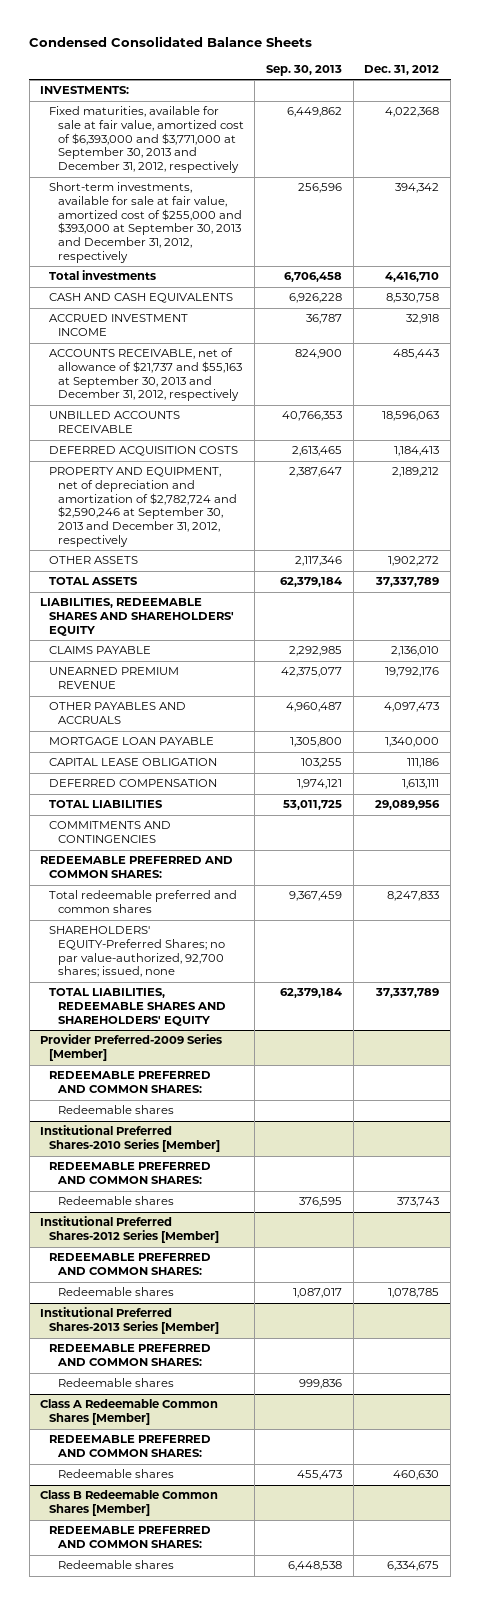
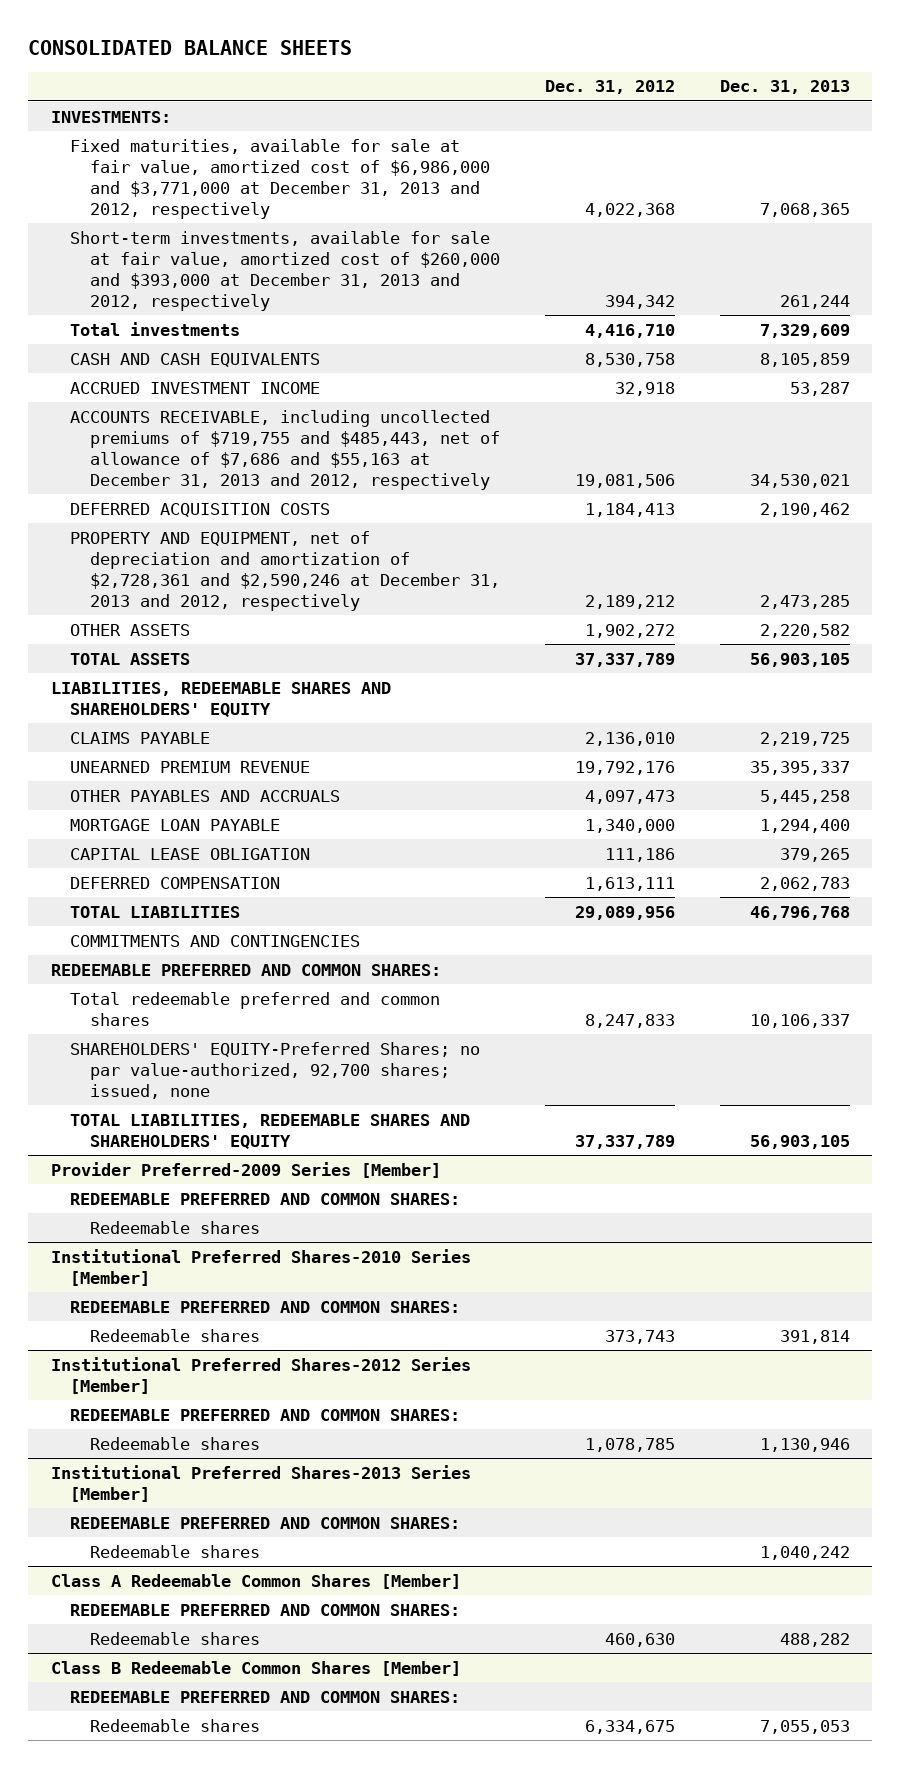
[29,36,313,48] Condensed Consolidated Balance Sheets -> [28,39,353,55] CONSOLIDATED BALANCE SHEETS
[266,64,343,76] Sep. 30, 2013 -> none
none -> [719,80,850,95] Dec. 31, 2013
[49,106,244,174] Fixed maturities, available for sale at fair value, amortized cost of $6,393,000 and $3,771,000 at September 30, 2013 and December 31, 2012, respectively -> [70,138,490,219] Fixed maturities, available for sale at fair value, amortized cost of $6,986,000 and $3,771,000 at December 31, 2013 and 2012, respectively
[49,182,242,263] Short-term investments, available for sale at fair value, amortized cost of $255,000 and $393,000 at September 30, 2013 and December 31, 2012, respectively -> [70,230,500,311] Short-term investments, available for sale at fair value, amortized cost of $260,000 and $393,000 at December 31, 2013 and 2012, respectively
[49,411,181,434] UNBILLED ACCOUNTS RECEIVABLE -> none
[49,348,242,402] ACCOUNTS RECEIVABLE, net of allowance of $21,737 and $55,163 at September 30, 2013 and December 31, 2012, respectively -> [70,409,500,490] ACCOUNTS RECEIVABLE, including uncollected premiums of $719,755 and $485,443, net of allowance of $7,686 and $55,163 at December 31, 2013 and 2012, respectively
[393,349,440,360] 485,443 -> [574,473,675,488] 19,081,506
[49,467,237,547] PROPERTY AND EQUIPMENT, net of depreciation and amortization of $2,782,724 and $2,590,246 at September 30, 2013 and December 31, 2012, respectively -> [70,530,500,611] PROPERTY AND EQUIPMENT, net of depreciation and amortization of $2,728,361 and $2,590,246 at December 31, 2013 and 2012, respectively

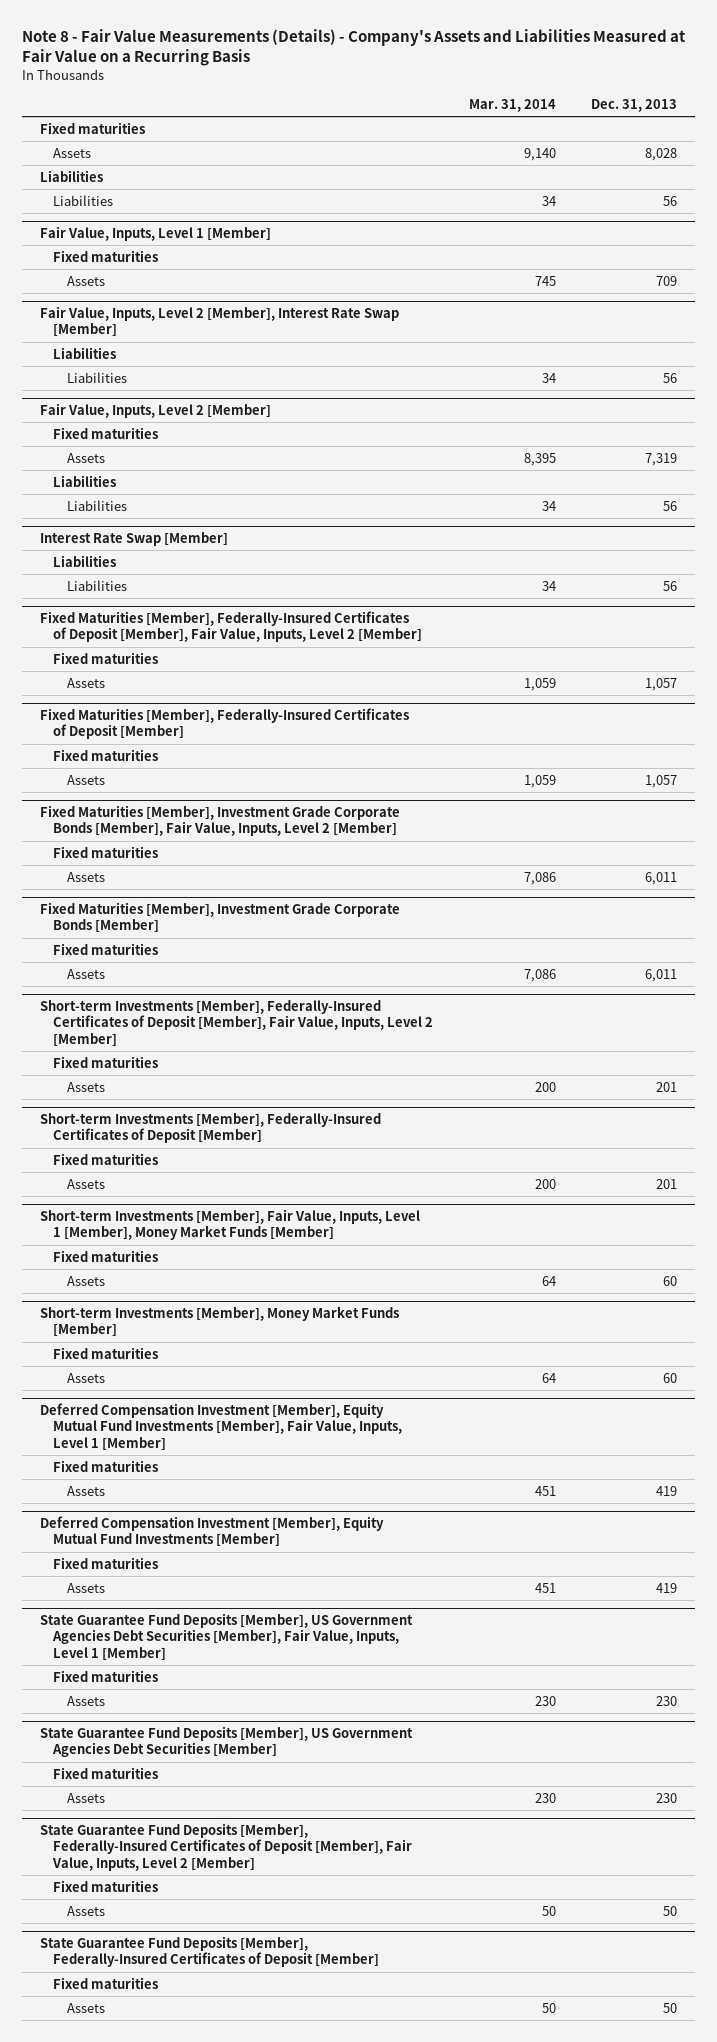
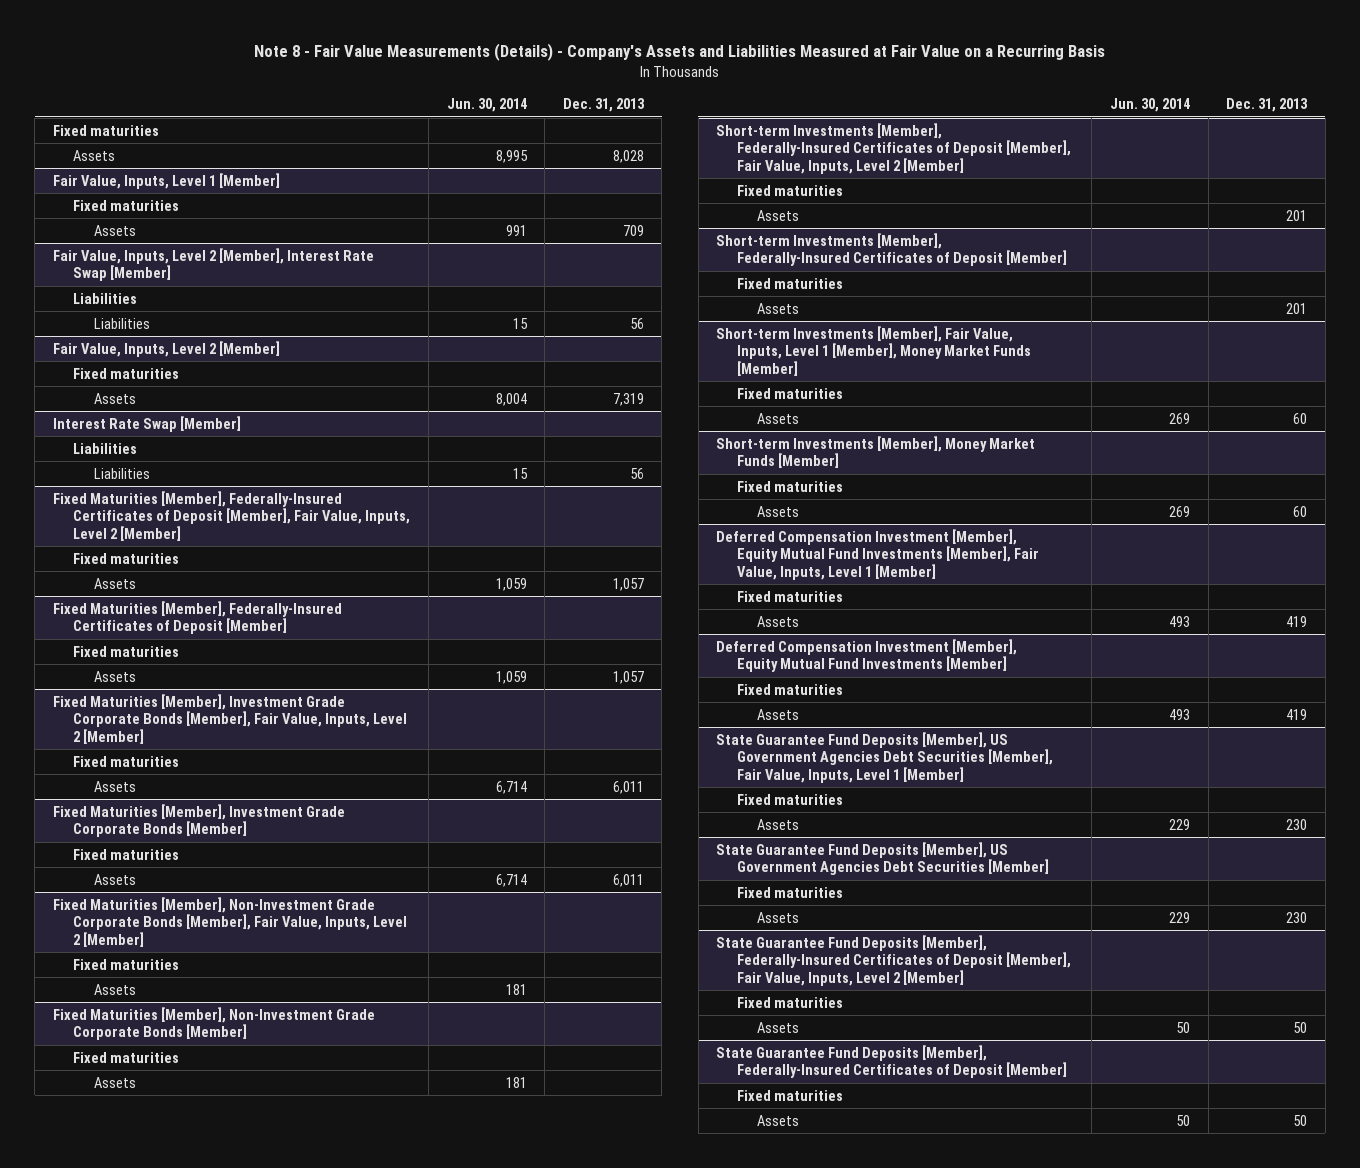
[468,99,556,113] Mar. 31, 2014 -> none
none -> [446,98,527,113] Jun. 30, 2014
[39,169,103,182] Liabilities -> none
[53,194,114,206] Liabilities -> none
[53,474,117,487] Liabilities -> none
[66,499,127,511] Liabilities -> none
none -> [52,896,408,947] Fixed Maturities [Member], Non-Investment Grade Corporate Bonds [Member], Fair Value, Inputs, Level 2 [Member]
none -> [73,958,180,970] Fixed maturities
none -> [93,983,136,995] Assets
none -> [52,1006,375,1041] Fixed Maturities [Member], Non-Investment Grade Corporate Bonds [Member]
none -> [73,1051,180,1063] Fixed maturities
none -> [93,1076,136,1088] Assets

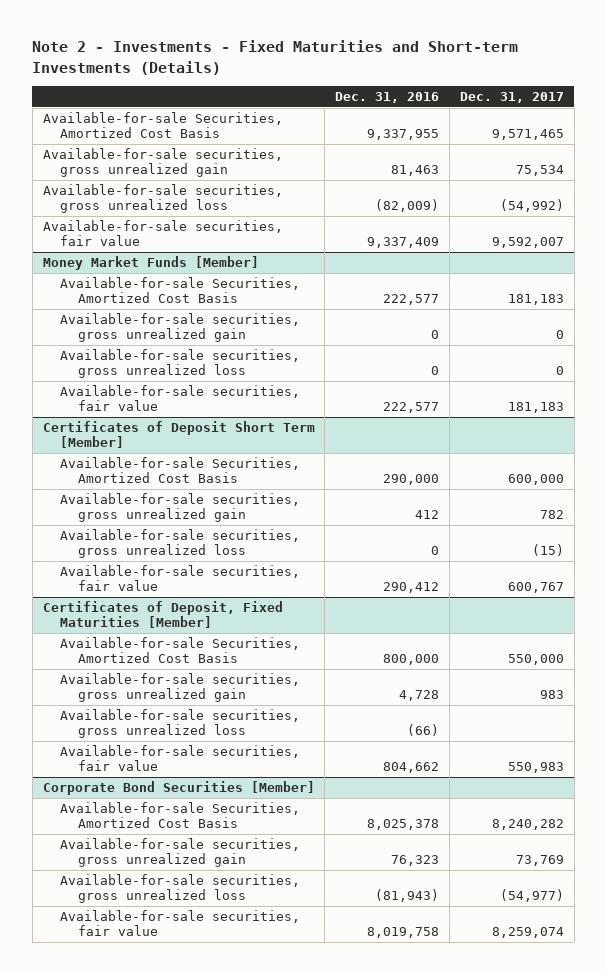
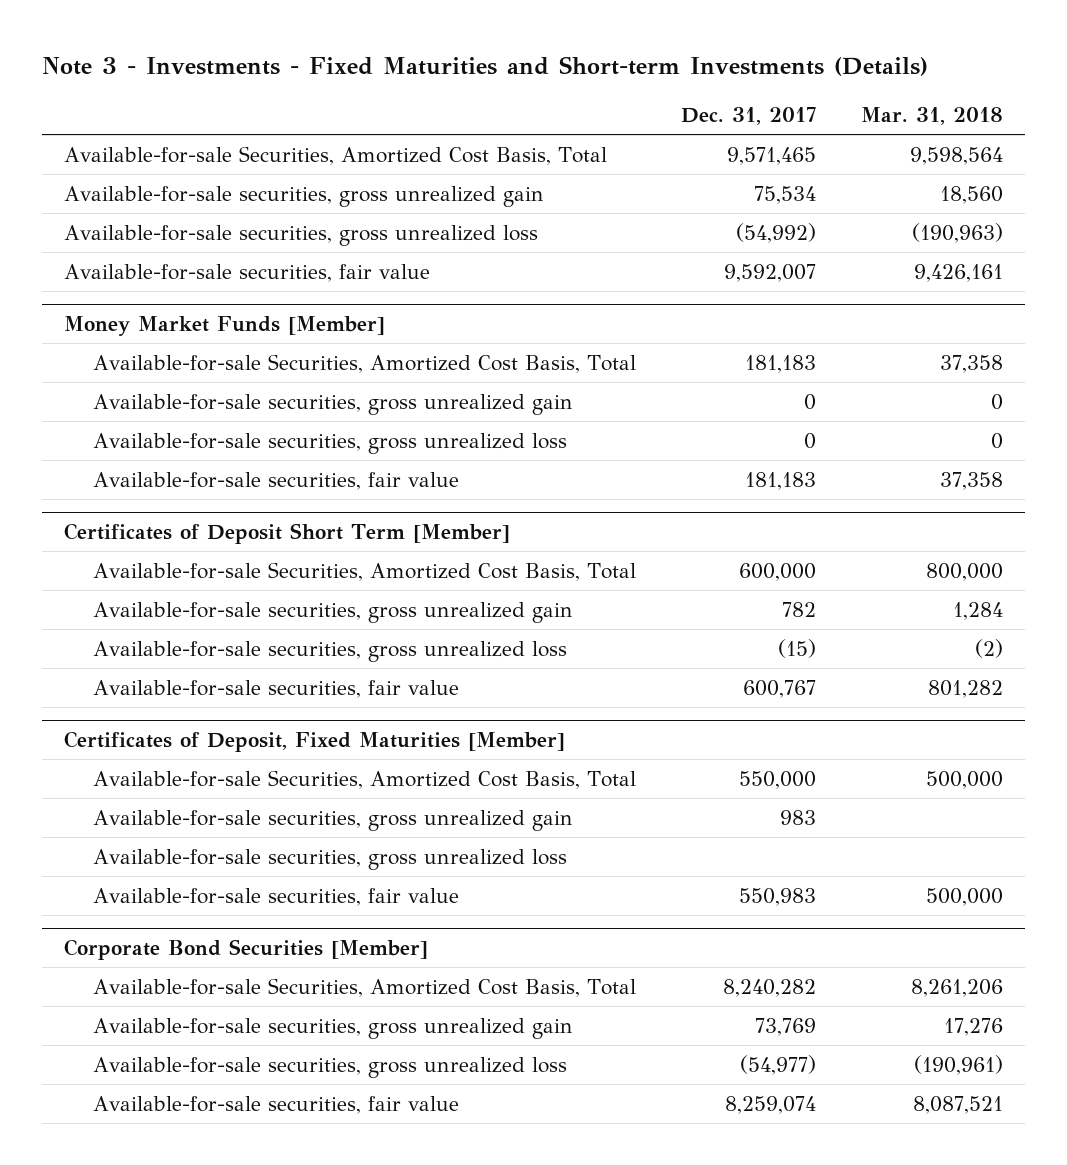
[32,40,519,75] Note 2 - Investments - Fixed Maturities and Short-term Investments (Details) -> [41,56,928,77] Note 3 - Investments - Fixed Maturities and Short-term Investments (Details)
[335,92,440,104] Dec. 31, 2016 -> none
none -> [860,107,1003,126] Mar. 31, 2018
[42,112,283,139] Available-for-sale Securities, Amortized Cost Basis -> [64,145,608,165] Available-for-sale Securities, Amortized Cost Basis, Total
[60,277,301,304] Available-for-sale Securities, Amortized Cost Basis -> [92,353,636,373] Available-for-sale Securities, Amortized Cost Basis, Total
[60,457,301,484] Available-for-sale Securities, Amortized Cost Basis -> [92,561,636,581] Available-for-sale Securities, Amortized Cost Basis, Total
[60,637,301,664] Available-for-sale Securities, Amortized Cost Basis -> [92,769,636,789] Available-for-sale Securities, Amortized Cost Basis, Total
[60,802,301,829] Available-for-sale Securities, Amortized Cost Basis -> [92,977,636,997] Available-for-sale Securities, Amortized Cost Basis, Total

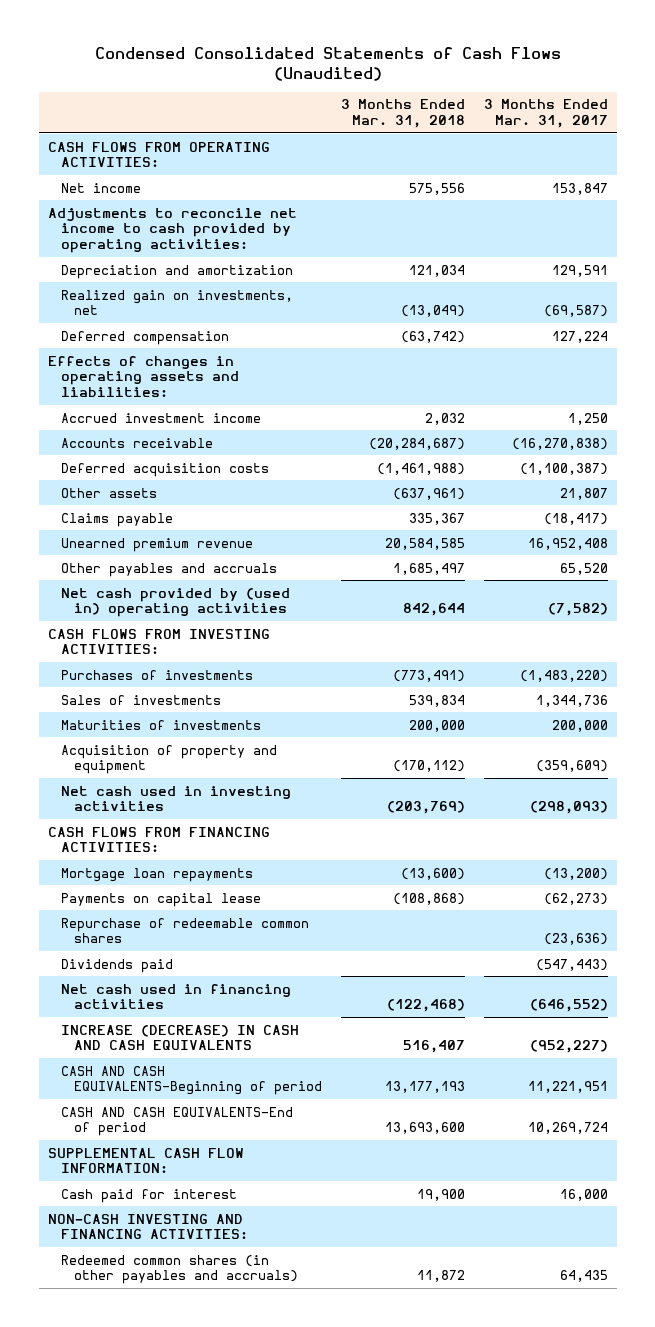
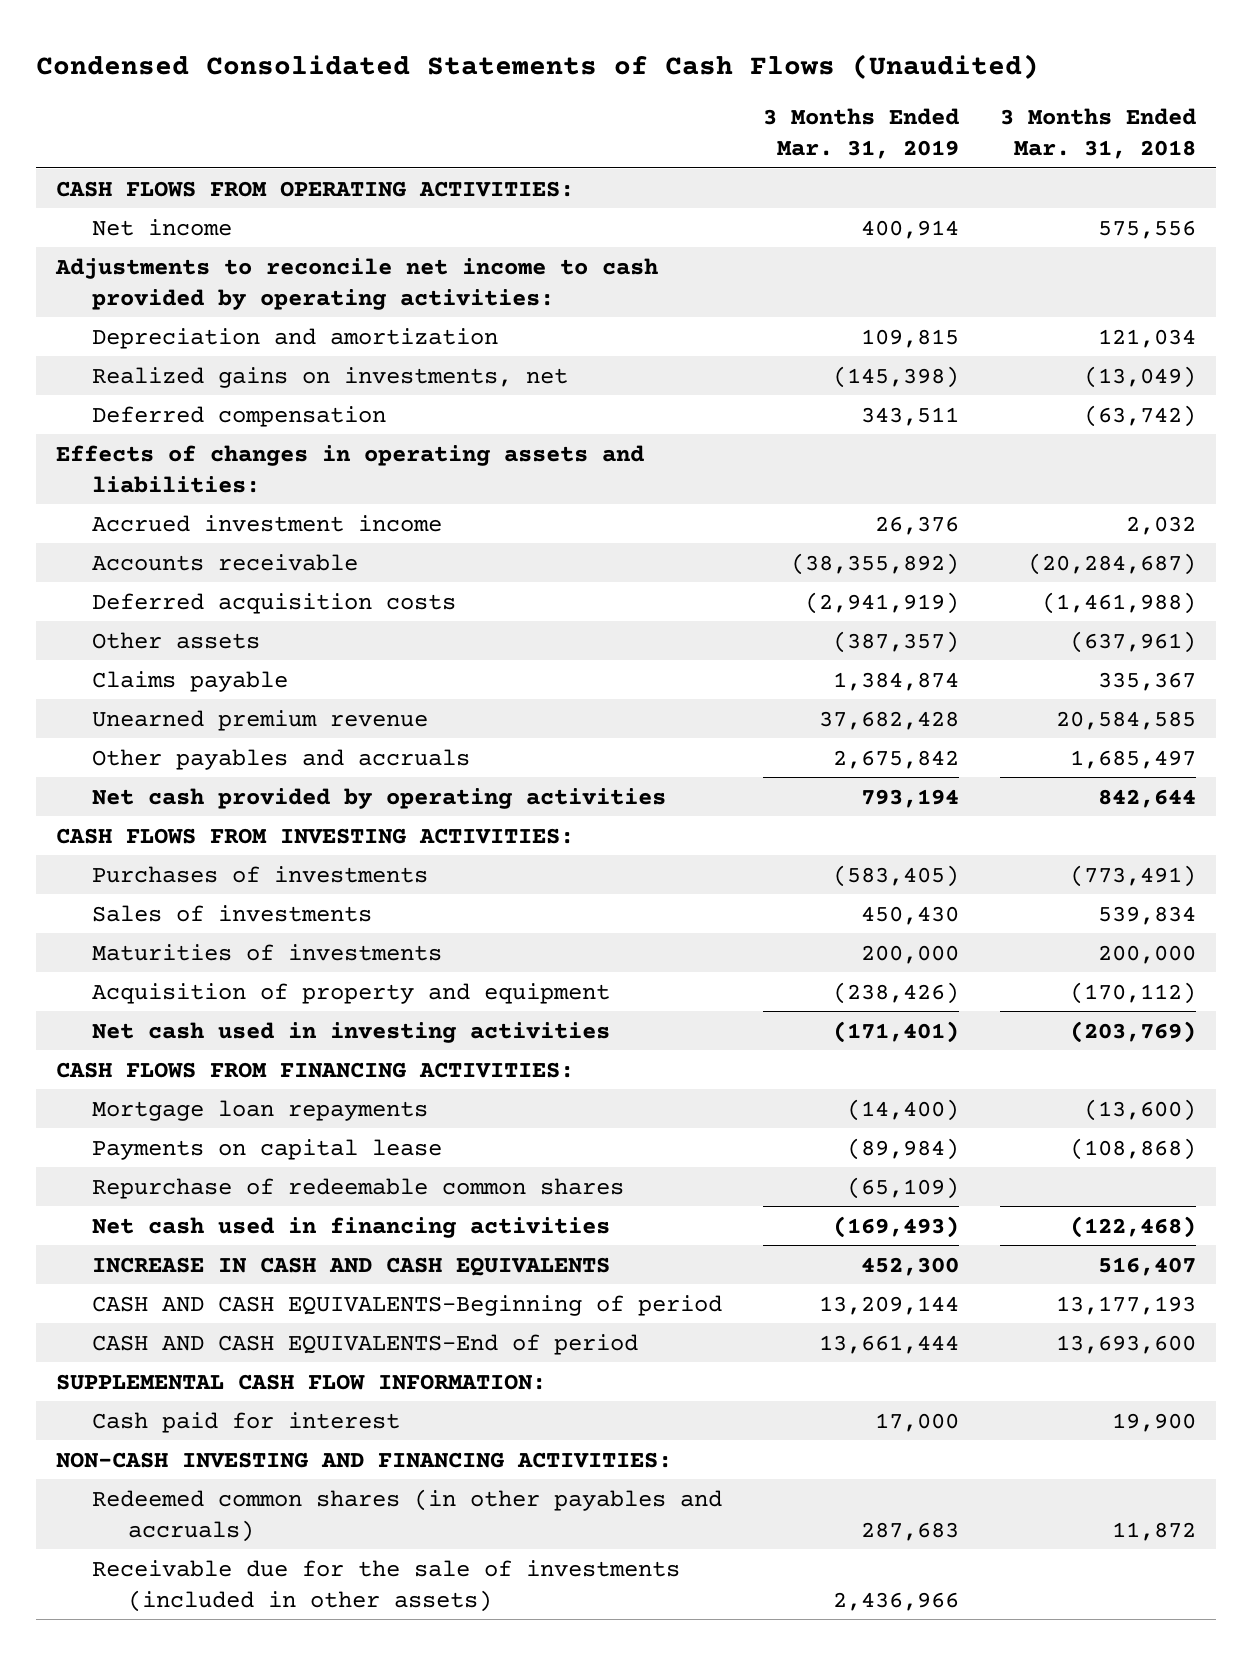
[483,99,608,129] 3 Months Ended Mar. 31, 2017 -> none
none -> [763,108,960,160] 3 Months Ended Mar. 31, 2019
[61,289,294,316] Realized gain on investments, net -> [92,366,569,388] Realized gains on investments, net
[61,587,291,618] Net cash provided by (used in) operating activities -> [92,787,667,809] Net cash provided by operating activities
[61,958,174,973] Dividends paid -> none
[61,1024,300,1051] INCREASE (DECREASE) IN CASH AND CASH EQUIVALENTS -> [92,1256,611,1276] INCREASE IN CASH AND CASH EQUIVALENTS
none -> [92,1559,681,1612] Receivable due for the sale of investments (included in other assets)

